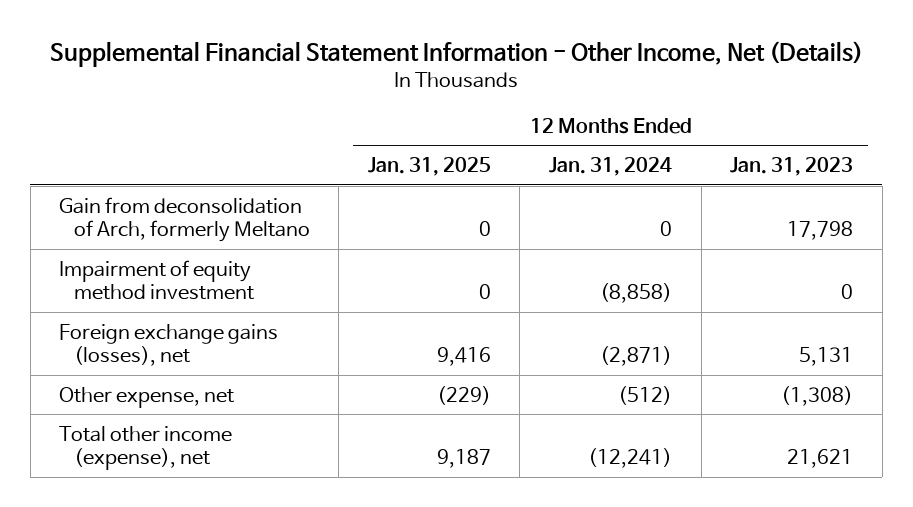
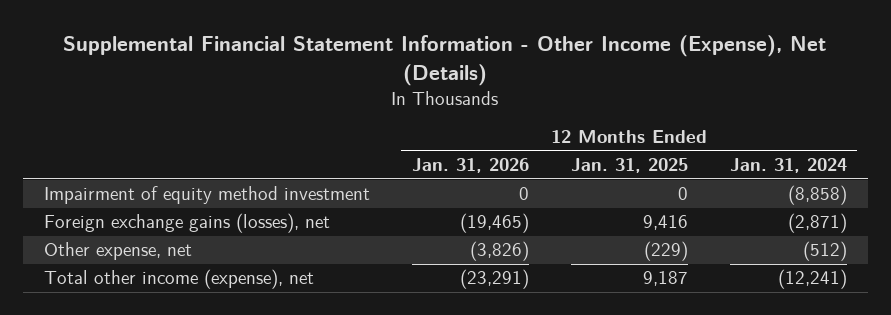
[50,41,864,68] Supplemental Financial Statement Information - Other Income, Net (Details) -> [63,35,827,86] Supplemental Financial Statement Information - Other Income (Expense), Net (Details)
[730,156,854,176] Jan. 31, 2023 -> none
none -> [411,158,529,174] Jan. 31, 2026
[59,196,310,243] Gain from deconsolidation of Arch, formerly Meltano -> none

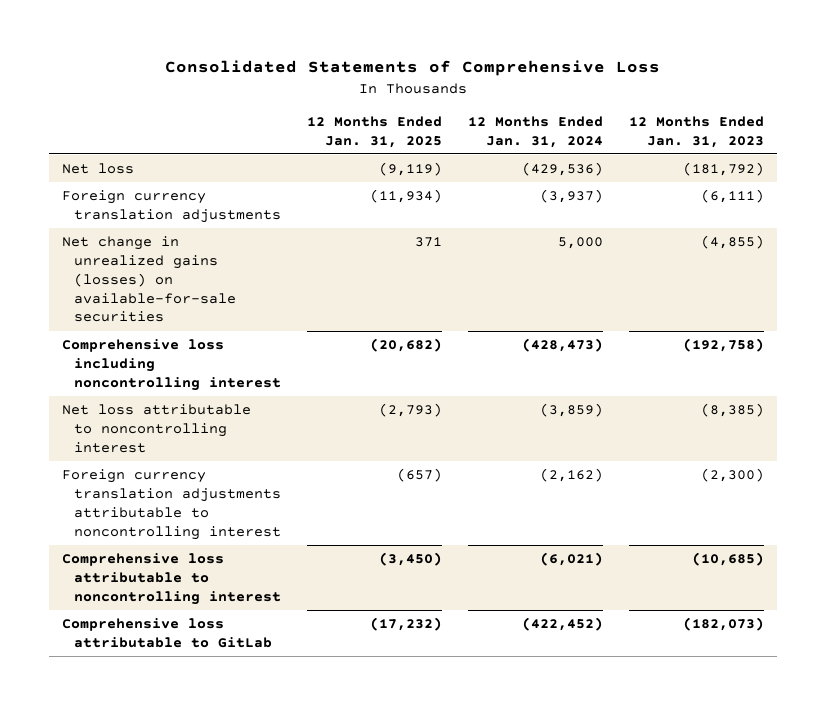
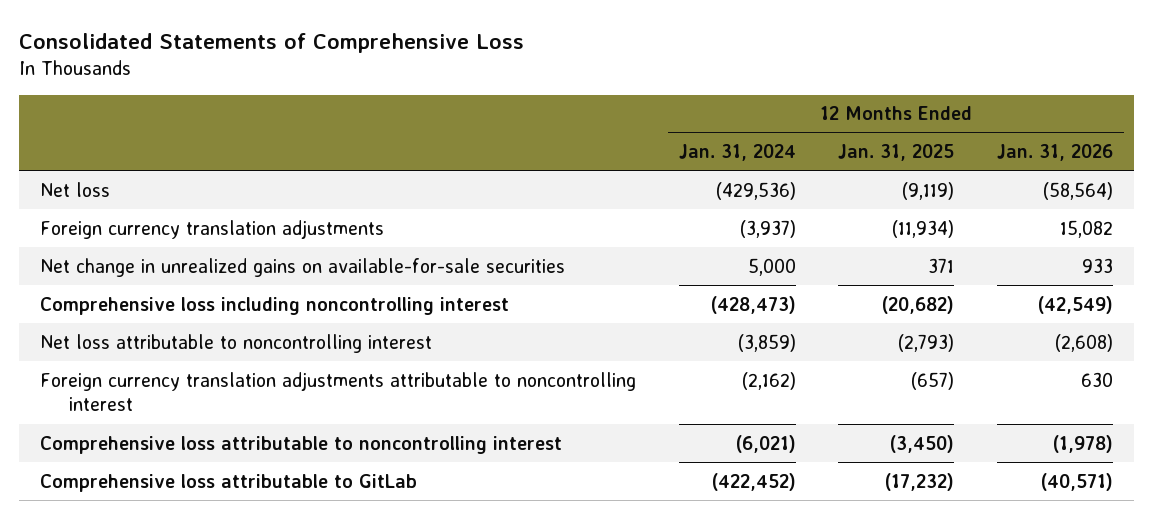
[629,115,765,148] 12 Months Ended Jan. 31, 2023 -> none
none -> [997,144,1114,162] Jan. 31, 2026
[62,236,236,323] Net change in unrealized gains (losses) on available-for-sale securities -> [39,257,565,277] Net change in unrealized gains on available-for-sale securities

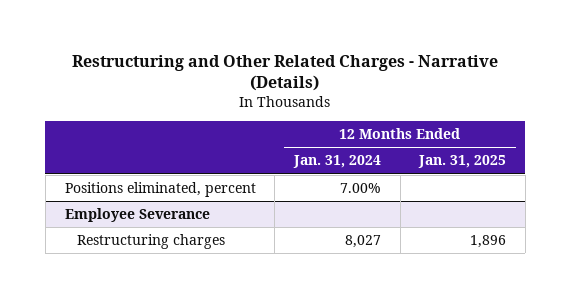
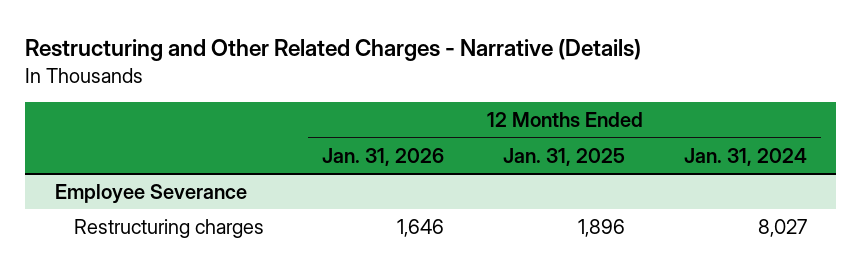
none -> [322,147,445,166] Jan. 31, 2026
[64,182,256,198] Positions eliminated, percent -> none

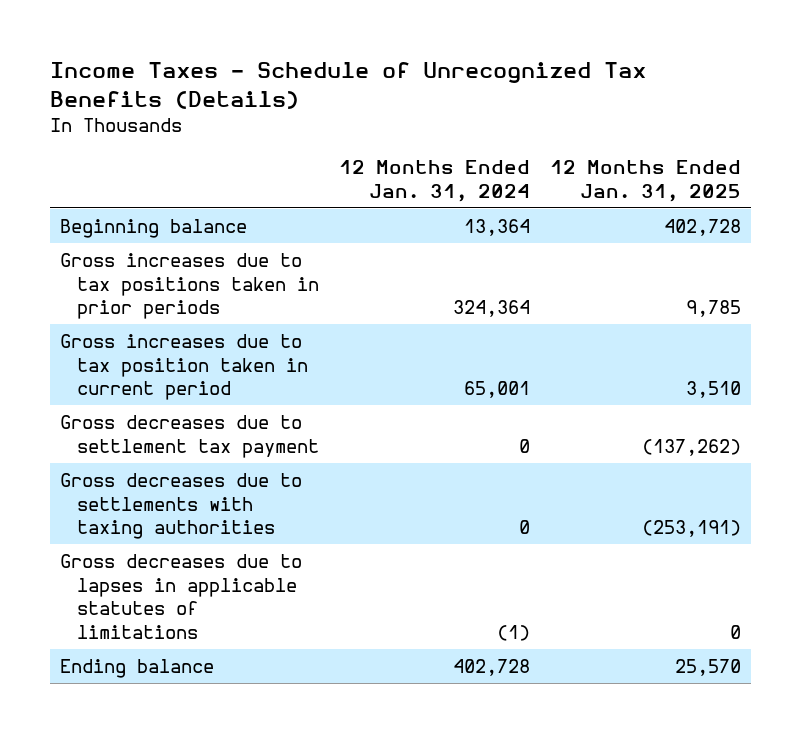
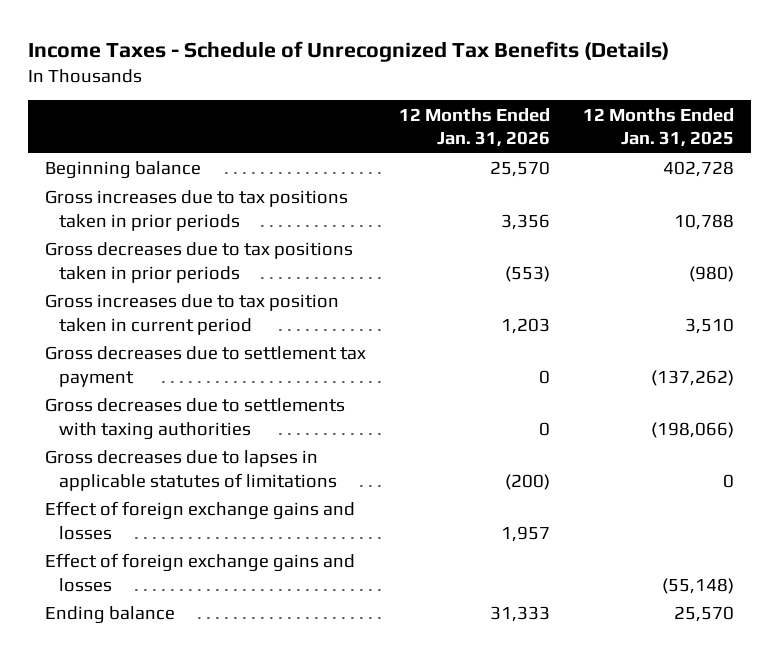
[338,160,530,202] 12 Months Ended Jan. 31, 2024 -> none
none -> [398,107,550,148] 12 Months Ended Jan. 31, 2026
[686,300,742,318] 9,785 -> [674,213,735,230] 10,788
none -> [44,242,353,283] Gross decreases due to tax positions taken in prior periods
[642,520,742,538] (253,191) -> [651,421,735,438] (198,066)
none -> [44,501,355,540] Effect of foreign exchange gains and losses
none -> [44,553,355,592] Effect of foreign exchange gains and losses

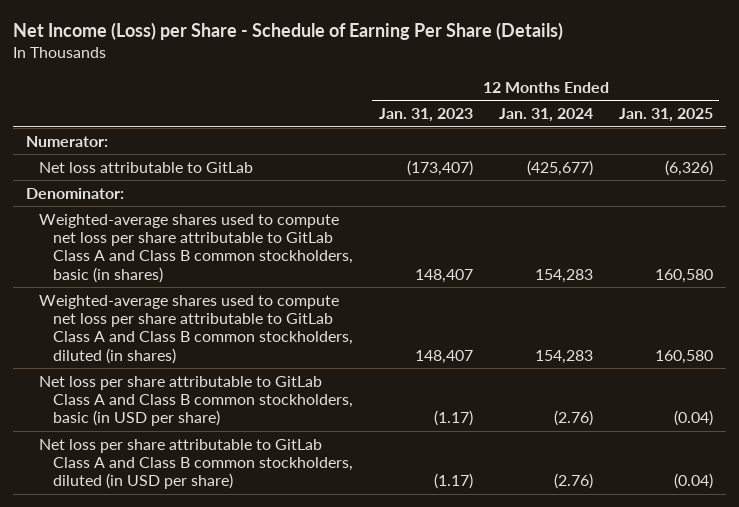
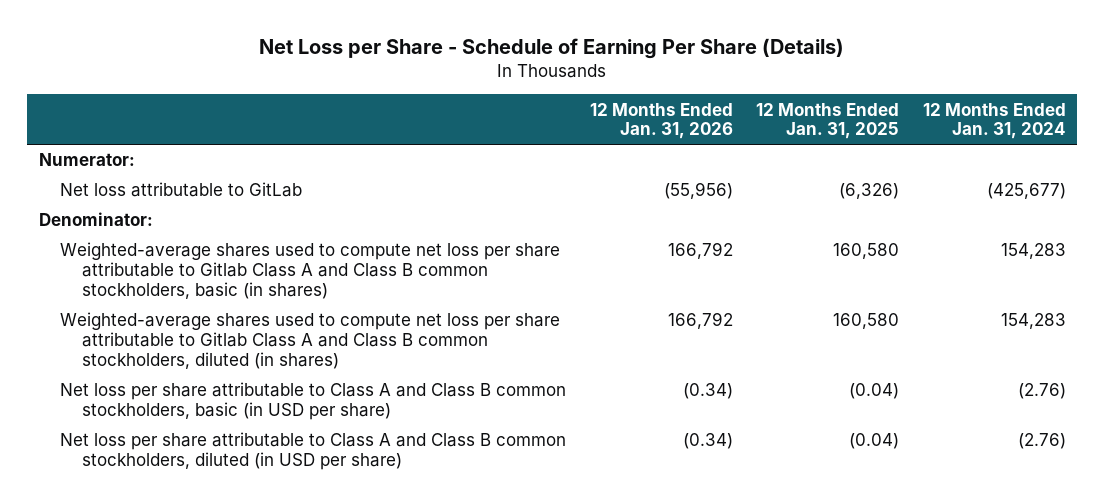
[12,22,563,41] Net Income (Loss) per Share - Schedule of Earning Per Share (Details) -> [259,37,845,59] Net Loss per Share - Schedule of Earning Per Share (Details)
[378,108,473,123] Jan. 31, 2023 -> none
none -> [589,102,733,140] 12 Months Ended Jan. 31, 2026
[39,213,353,283] Weighted-average shares used to compute net loss per share attributable to GitLab Class A and Class B common stockholders, basic (in shares) -> [60,242,561,300] Weighted-average shares used to compute net loss per share attributable to Gitlab Class A and Class B common stockholders, basic (in shares)
[39,294,353,364] Weighted-average shares used to compute net loss per share attributable to GitLab Class A and Class B common stockholders, diluted (in shares) -> [60,312,561,370] Weighted-average shares used to compute net loss per share attributable to Gitlab Class A and Class B common stockholders, diluted (in shares)
[39,375,353,427] Net loss per share attributable to GitLab Class A and Class B common stockholders, basic (in USD per share) -> [60,382,567,421] Net loss per share attributable to Class A and Class B common stockholders, basic (in USD per share)
[39,438,353,490] Net loss per share attributable to GitLab Class A and Class B common stockholders, diluted (in USD per share) -> [60,432,567,471] Net loss per share attributable to Class A and Class B common stockholders, diluted (in USD per share)

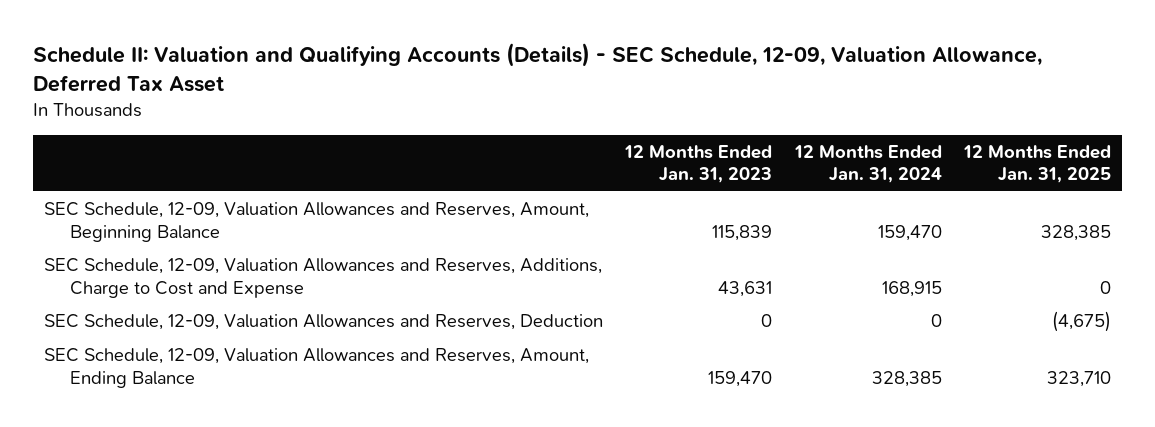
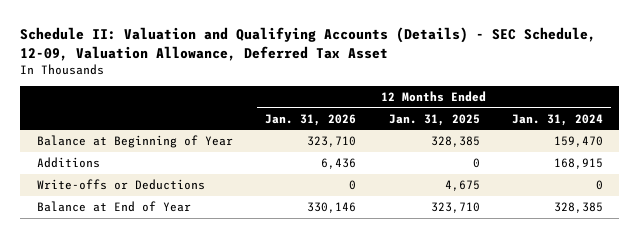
[624,144,773,184] 12 Months Ended Jan. 31, 2023 -> none
none -> [265,113,357,126] Jan. 31, 2026
[44,314,604,331] SEC Schedule, 12-09, Valuation Allowances and Reserves, Deduction -> none
[44,202,590,242] SEC Schedule, 12-09, Valuation Allowances and Reserves, Amount, Beginning Balance -> [36,135,233,149] Balance at Beginning of Year
[44,258,603,298] SEC Schedule, 12-09, Valuation Allowances and Reserves, Additions, Charge to Cost and Expense -> [36,157,100,169] Additions
none -> [36,179,205,191] Write-offs or Deductions
[44,348,590,388] SEC Schedule, 12-09, Valuation Allowances and Reserves, Amount, Ending Balance -> [36,201,191,213] Balance at End of Year

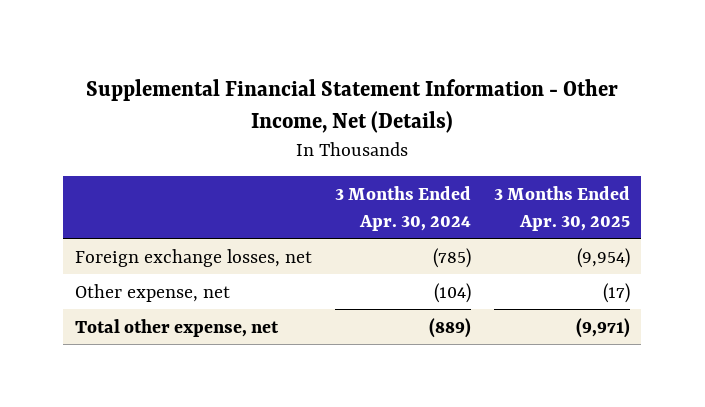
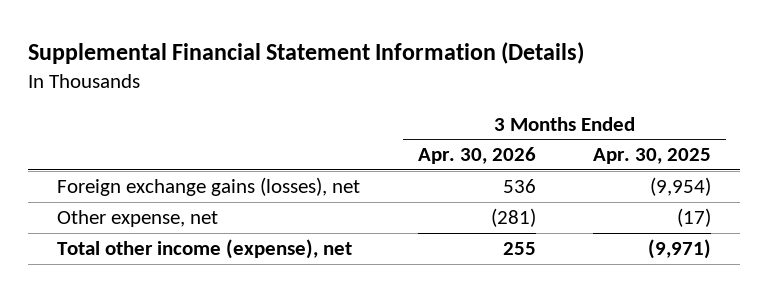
[86,78,619,133] Supplemental Financial Statement Information - Other Income, Net (Details) -> [28,42,585,65] Supplemental Financial Statement Information (Details)
[334,185,471,231] 3 Months Ended Apr. 30, 2024 -> none
none -> [417,147,536,165] Apr. 30, 2026
[74,248,312,267] Foreign exchange losses, net -> [56,177,360,197] Foreign exchange gains (losses), net
[74,318,279,337] Total other expense, net -> [56,239,352,260] Total other income (expense), net

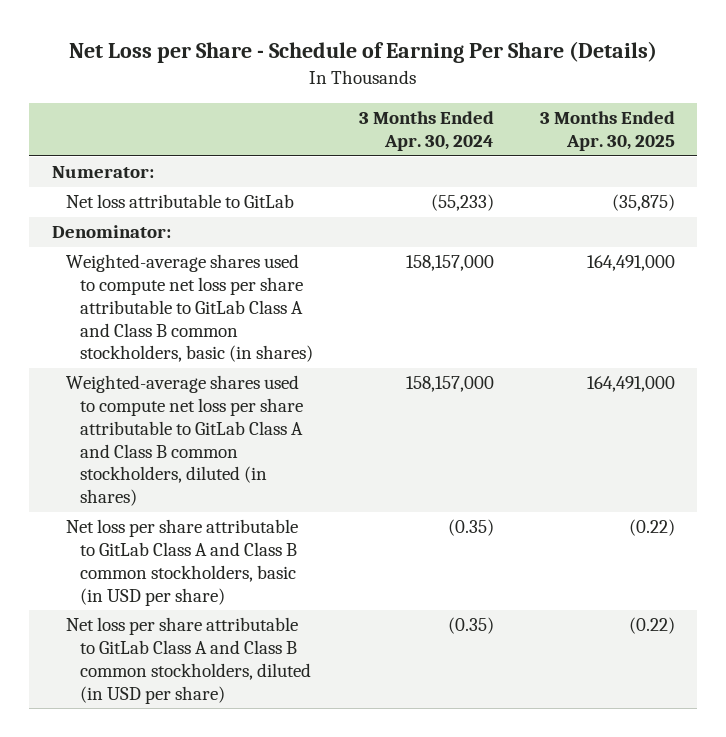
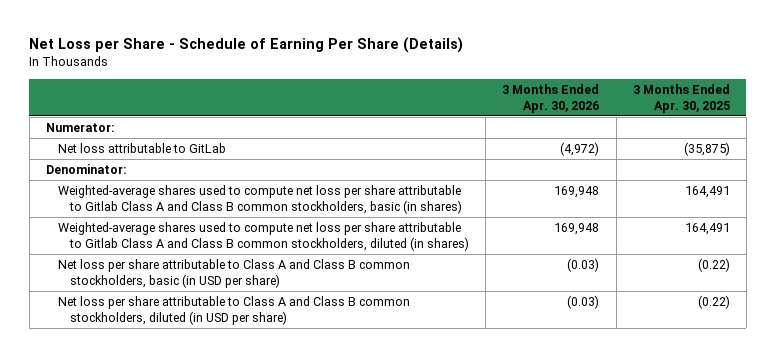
[358,111,494,152] 3 Months Ended Apr. 30, 2024 -> none
none -> [502,83,600,113] 3 Months Ended Apr. 30, 2026
[65,254,313,363] Weighted-average shares used to compute net loss per share attributable to GitLab Class A and Class B common stockholders, basic (in shares) -> [57,185,462,215] Weighted-average shares used to compute net loss per share attributable to Gitlab Class A and Class B common stockholders, basic (in shares)
[586,255,675,272] 164,491,000 -> [684,186,730,199] 164,491
[65,375,303,507] Weighted-average shares used to compute net loss per share attributable to GitLab Class A and Class B common stockholders, diluted (in shares) -> [57,222,469,252] Weighted-average shares used to compute net loss per share attributable to Gitlab Class A and Class B common stockholders, diluted (in shares)
[586,376,675,393] 164,491,000 -> [684,223,730,236] 164,491
[65,519,298,606] Net loss per share attributable to GitLab Class A and Class B common stockholders, basic (in USD per share) -> [57,259,410,289] Net loss per share attributable to Class A and Class B common stockholders, basic (in USD per share)
[65,617,311,704] Net loss per share attributable to GitLab Class A and Class B common stockholders, diluted (in USD per share) -> [57,296,410,326] Net loss per share attributable to Class A and Class B common stockholders, diluted (in USD per share)

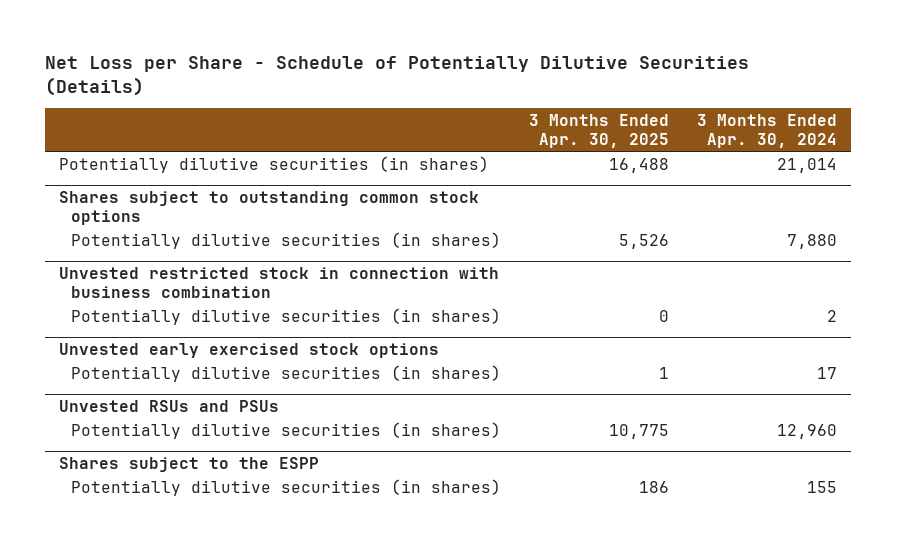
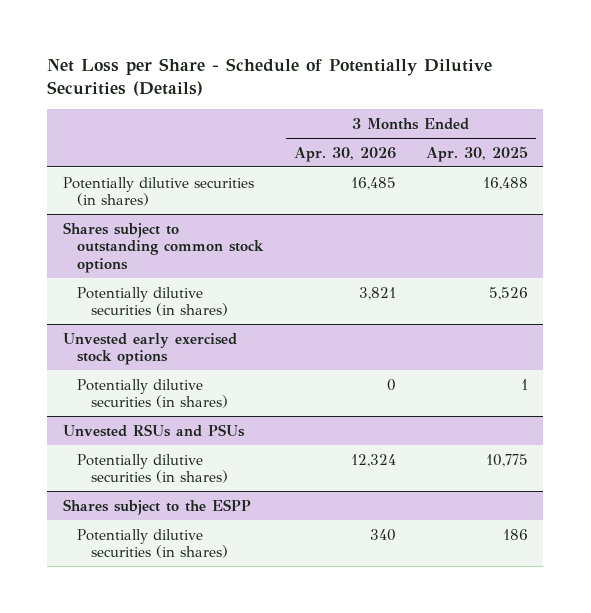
[697,113,838,148] 3 Months Ended Apr. 30, 2024 -> none
none -> [293,146,396,162] Apr. 30, 2026
[59,266,500,298] Unvested restricted stock in connection with business combination -> none
[71,307,502,325] Potentially dilutive securities (in shares) -> none

